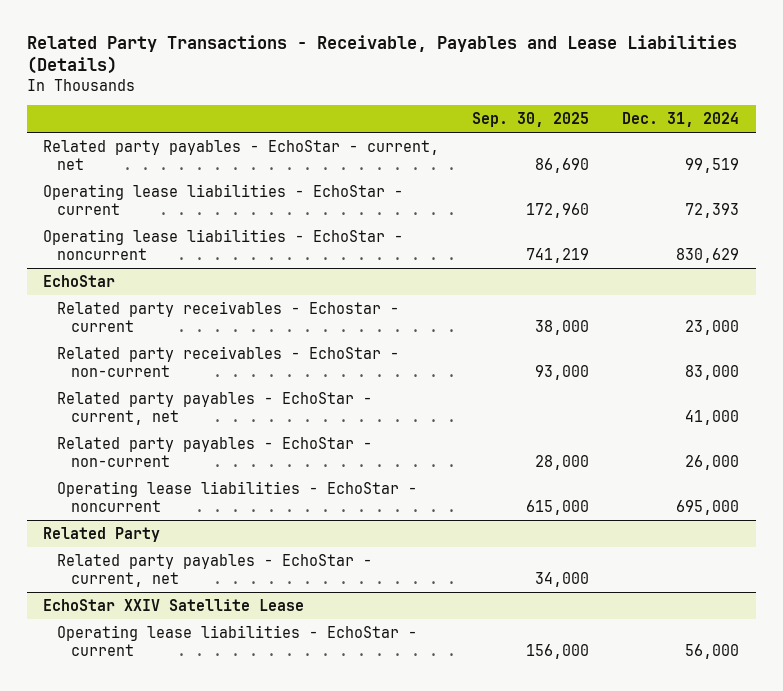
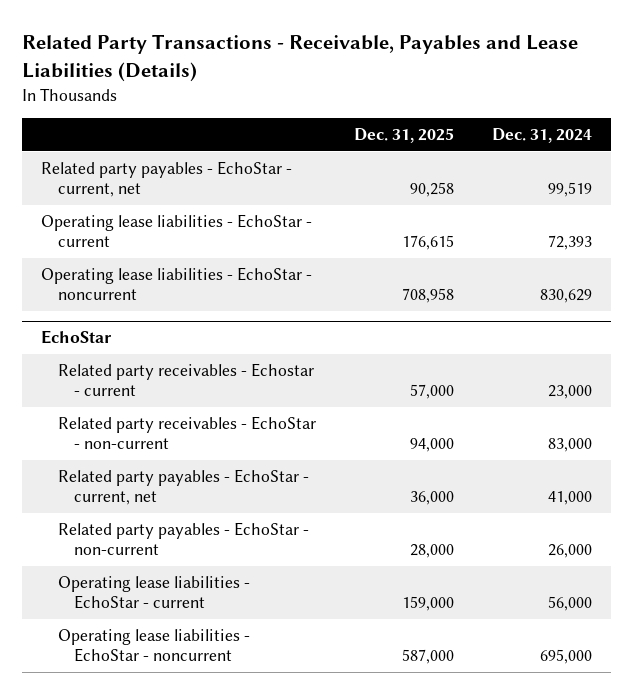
[472,112,590,128] Sep. 30, 2025 -> none
none -> [353,128,454,144] Dec. 31, 2025
[43,526,161,542] Related Party -> none
[57,553,373,588] Related party payables - EchoStar - current, net -> none
[43,598,305,611] EchoStar XXIV Satellite Lease -> none
[57,480,418,513] Operating lease liabilities - EchoStar - noncurrent -> [57,628,250,663] Operating lease liabilities - EchoStar - noncurrent

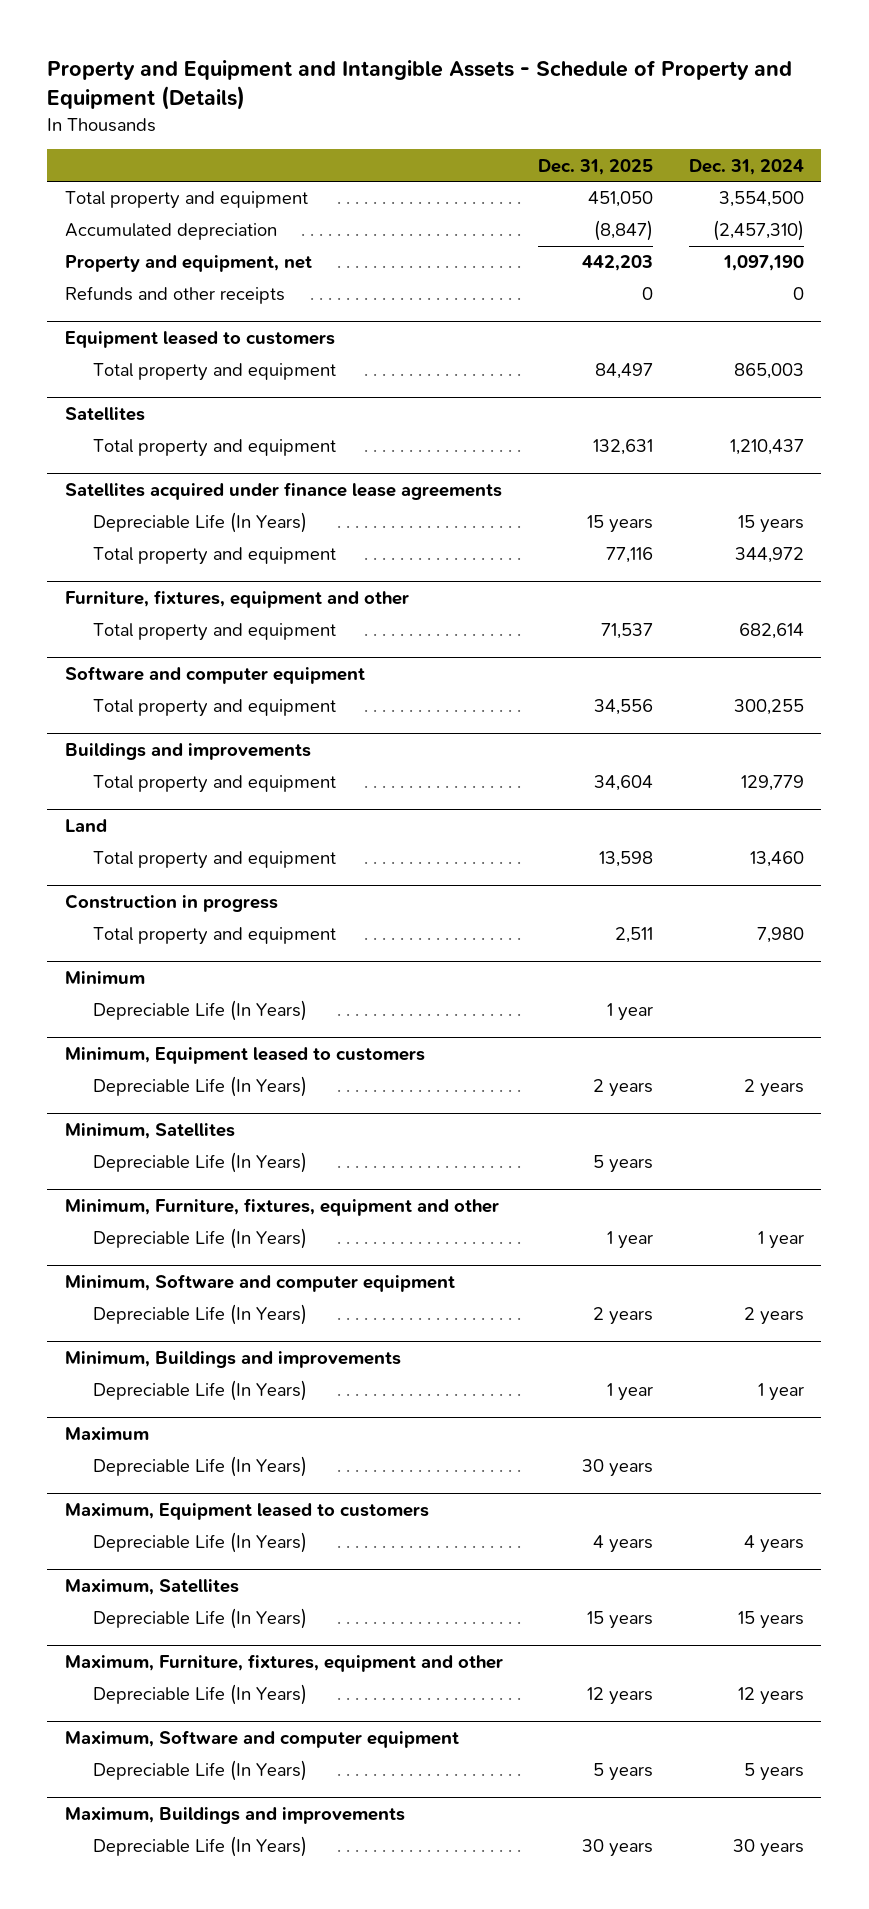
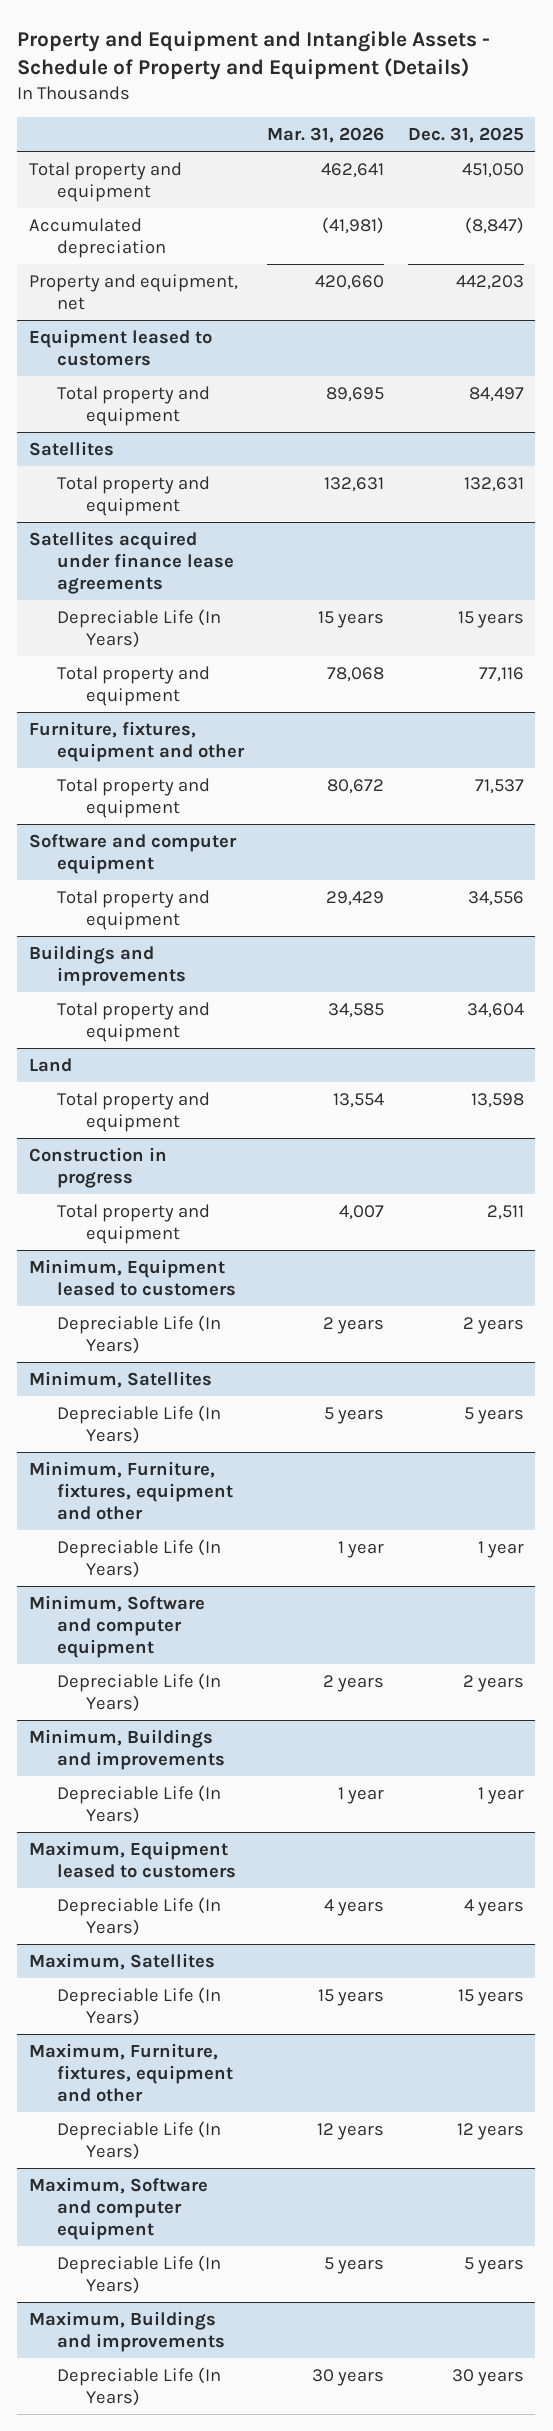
[688,158,804,175] Dec. 31, 2024 -> none
none -> [267,126,385,143] Mar. 31, 2026
[65,286,286,305] Refunds and other receipts -> none
[65,970,146,984] Minimum -> none
[92,1000,307,1022] Depreciable Life (In Years) -> none
[65,1426,150,1440] Maximum -> none
[92,1456,307,1478] Depreciable Life (In Years) -> none

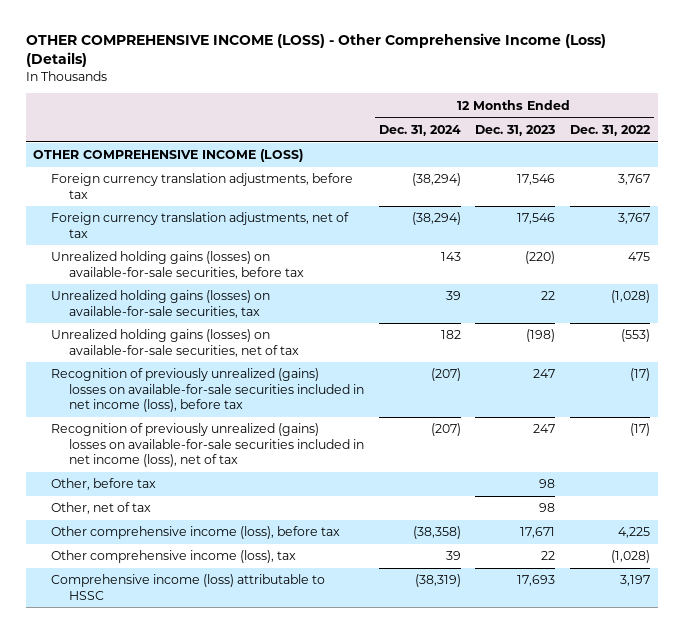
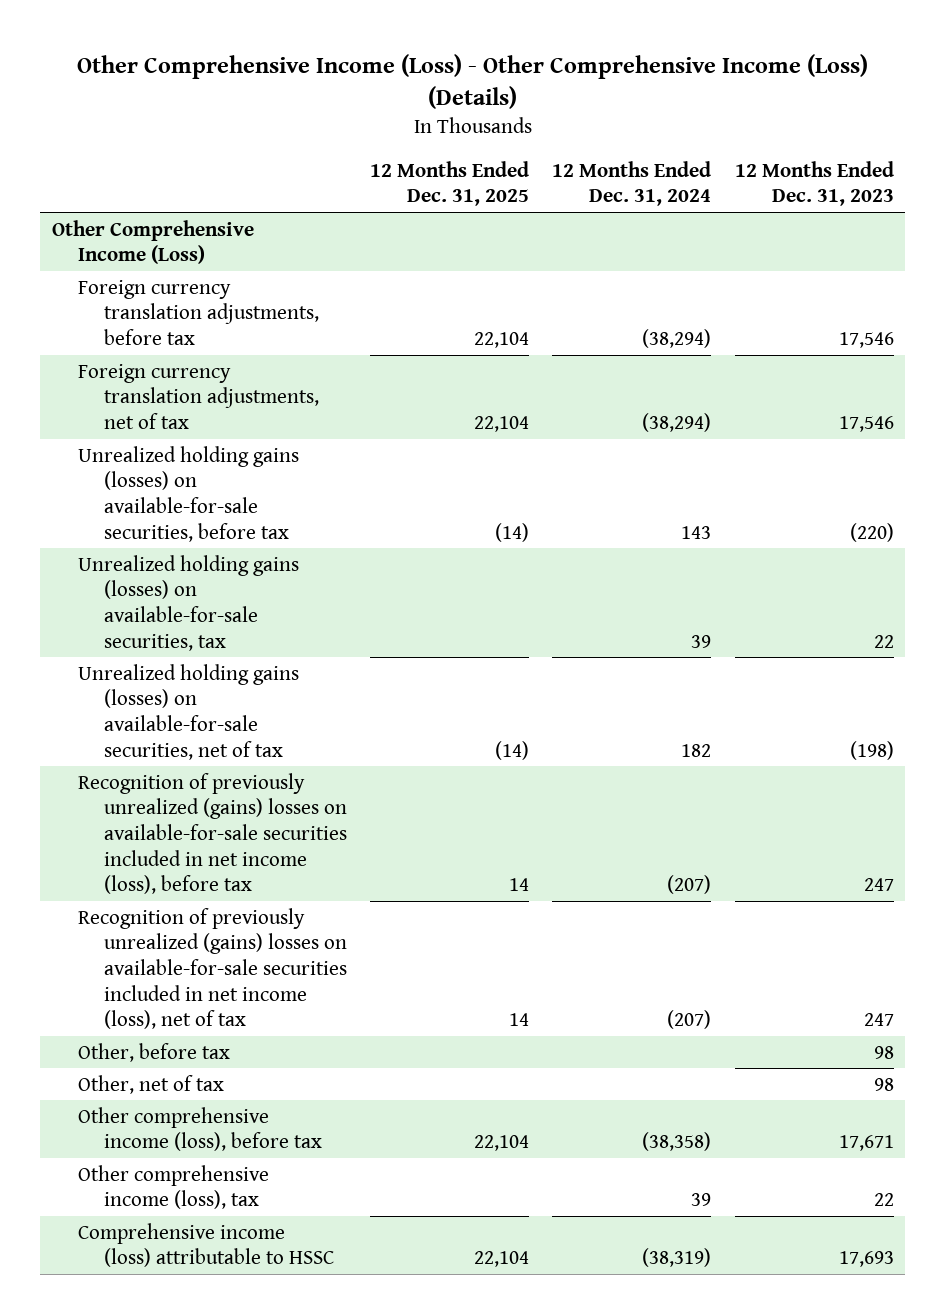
[25,33,606,68] OTHER COMPREHENSIVE INCOME (LOSS) - Other Comprehensive Income (Loss) (Details) -> [76,53,868,110] Other Comprehensive Income (Loss) - Other Comprehensive Income (Loss) (Details)
[570,124,652,136] Dec. 31, 2022 -> none
none -> [370,160,530,207] 12 Months Ended Dec. 31, 2025
[33,149,304,163] OTHER COMPREHENSIVE INCOME (LOSS) -> [51,219,254,265] Other Comprehensive Income (Loss)

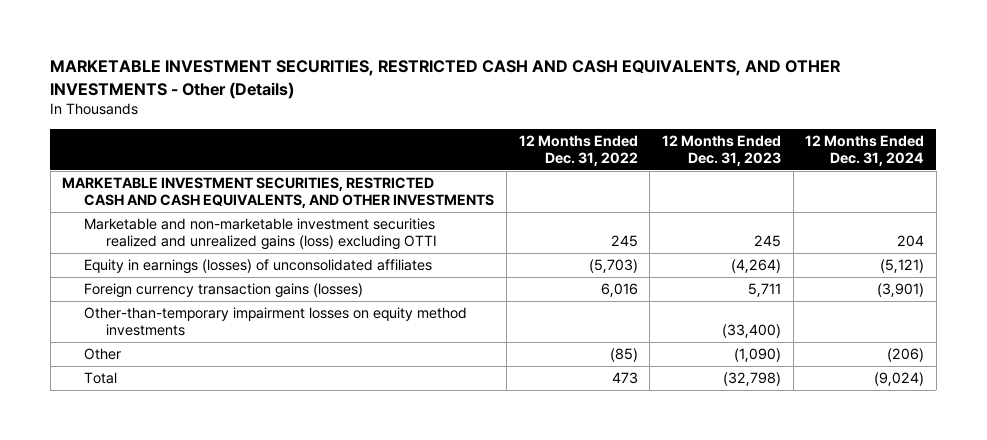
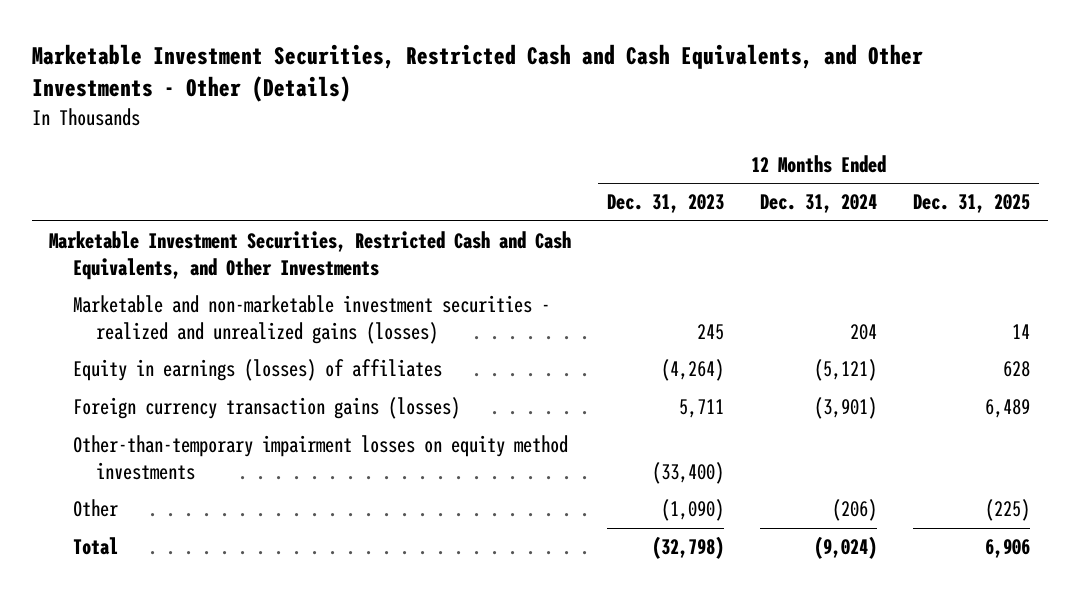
[50,60,842,99] MARKETABLE INVESTMENT SECURITIES, RESTRICTED CASH AND CASH EQUIVALENTS, AND OTHER INVESTMENTS - Other (Details) -> [31,43,923,103] Marketable Investment Securities, Restricted Cash and Cash Equivalents, and Other Investments - Other (Details)
[518,134,638,166] 12 Months Ended Dec. 31, 2022 -> none
none -> [912,194,1030,214] Dec. 31, 2025
[62,176,495,209] MARKETABLE INVESTMENT SECURITIES, RESTRICTED CASH AND CASH EQUIVALENTS, AND OTHER INVESTMENTS -> [49,231,572,280] Marketable Investment Securities, Restricted Cash and Cash Equivalents, and Other Investments
[84,217,438,251] Marketable and non-marketable investment securities realized and unrealized gains (loss) excluding OTTI -> [72,295,550,344] Marketable and non-marketable investment securities - realized and unrealized gains (losses)
[84,258,433,274] Equity in earnings (losses) of unconsolidated affiliates -> [72,359,442,382] Equity in earnings (losses) of affiliates

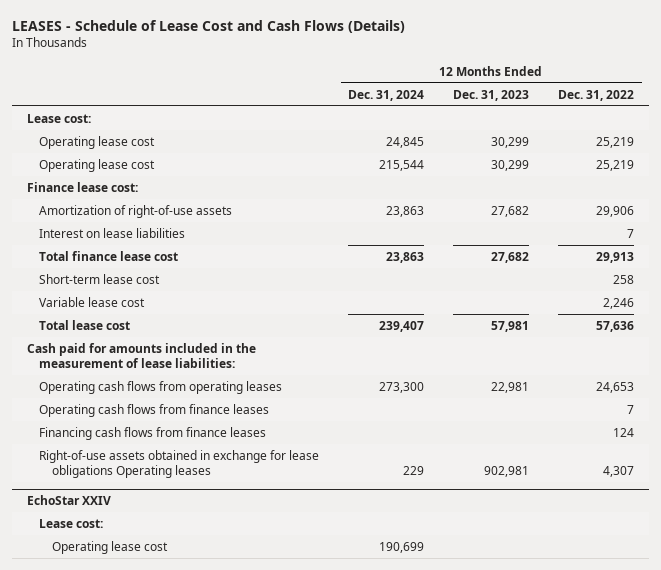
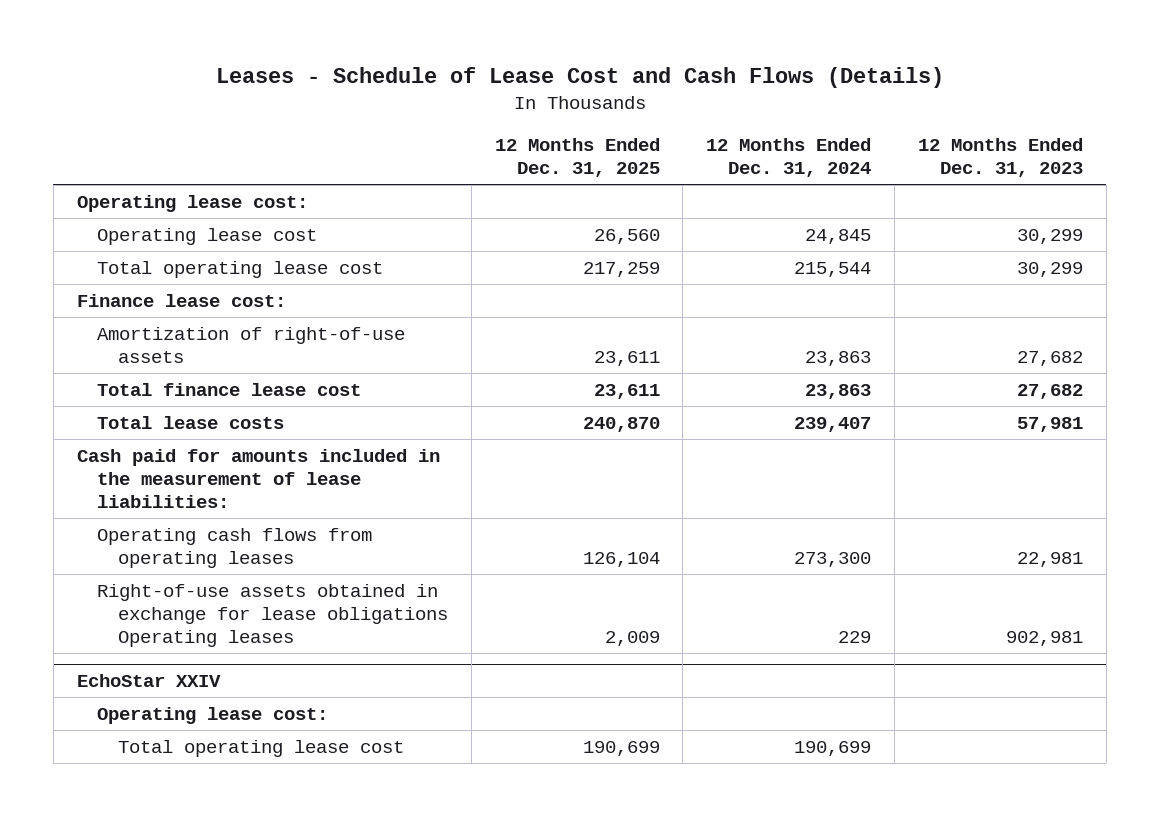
[12,19,406,33] LEASES - Schedule of Lease Cost and Cash Flows (Details) -> [215,67,944,89] Leases - Schedule of Lease Cost and Cash Flows (Details)
[558,89,635,101] Dec. 31, 2022 -> none
none -> [494,137,660,178] 12 Months Ended Dec. 31, 2025
[26,113,91,123] Lease cost: -> [76,194,308,212] Operating lease cost:
[39,158,156,172] Operating lease cost -> [97,260,384,278] Total operating lease cost
[39,227,186,238] Interest on lease liabilities -> none
[39,273,161,284] Short-term lease cost -> none
[39,296,146,307] Variable lease cost -> none
[39,319,131,330] Total lease cost -> [97,415,285,429] Total lease costs
[39,403,270,417] Operating cash flows from finance leases -> none
[39,426,267,440] Financing cash flows from finance leases -> none
[39,518,104,528] Lease cost: -> [97,706,329,724] Operating lease cost:
[52,540,169,554] Operating lease cost -> [117,739,404,757] Total operating lease cost

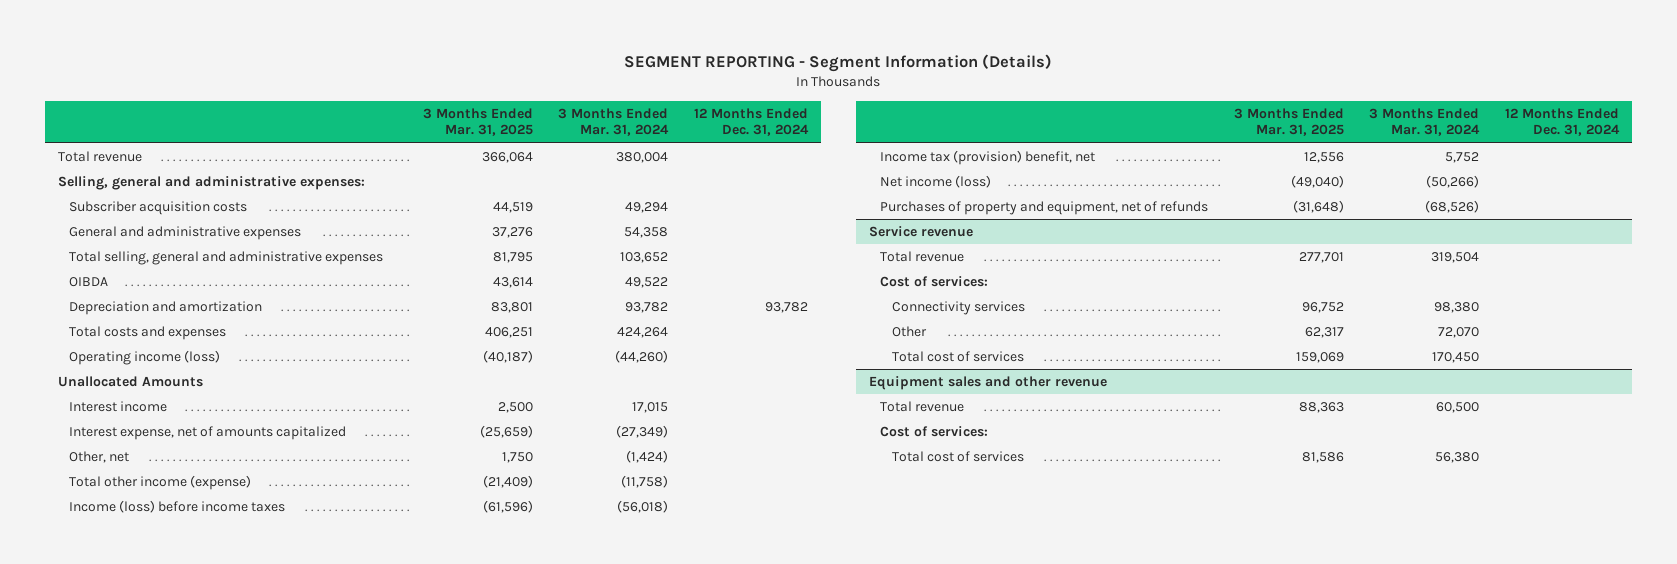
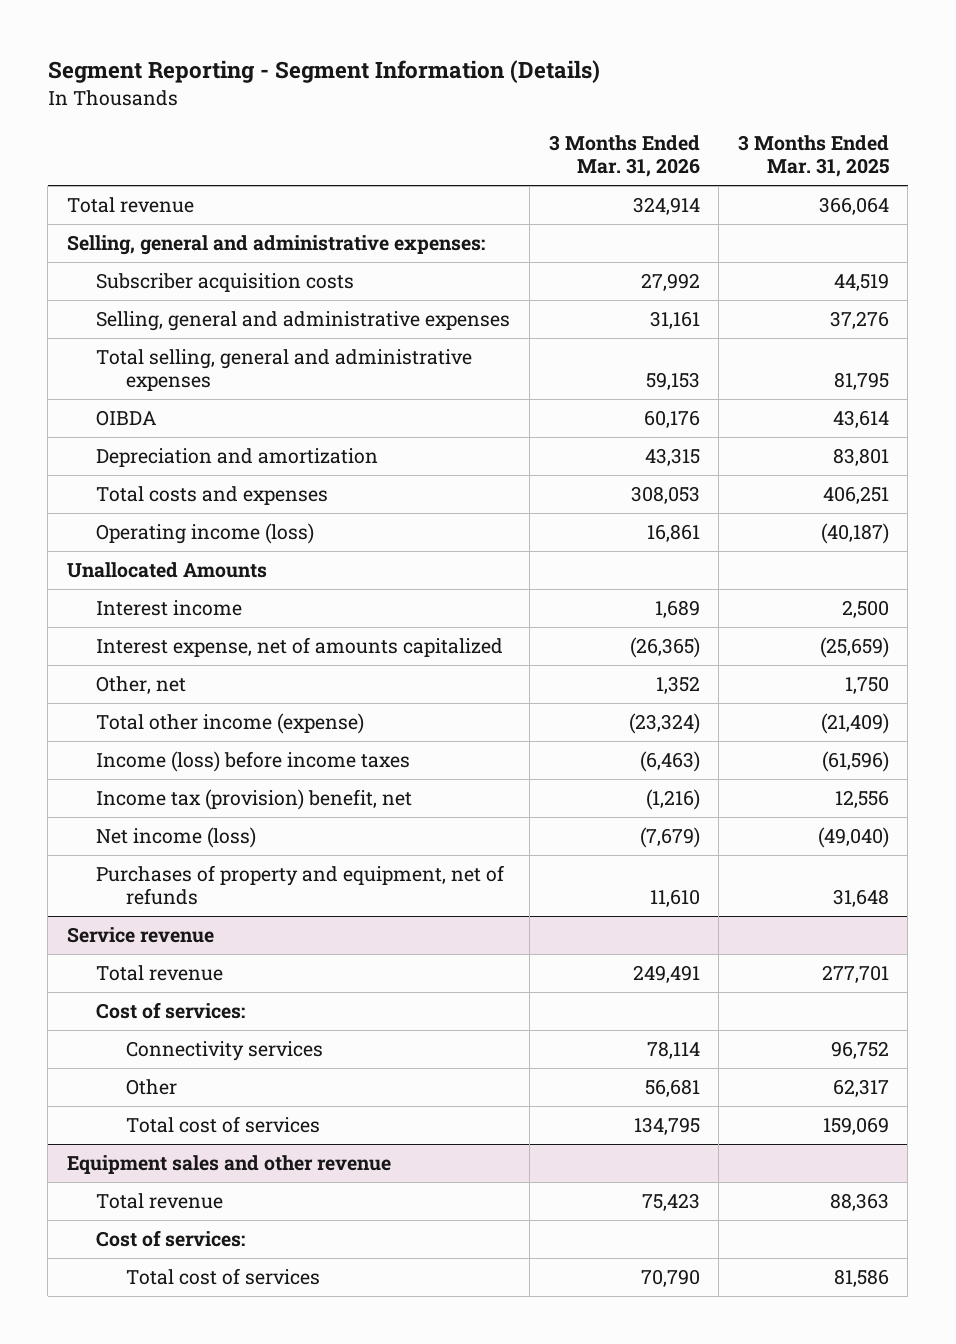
[624,54,1053,73] SEGMENT REPORTING - Segment Information (Details) -> [47,60,600,84] Segment Reporting - Segment Information (Details)
[558,107,670,137] 3 Months Ended Mar. 31, 2024 -> none
[693,107,809,137] 12 Months Ended Dec. 31, 2024 -> none
none -> [548,135,700,178] 3 Months Ended Mar. 31, 2026
[69,226,302,241] General and administrative expenses -> [96,311,511,332] Selling, general and administrative expenses
[1292,200,1344,214] (31,648) -> [832,888,889,907] 31,648

